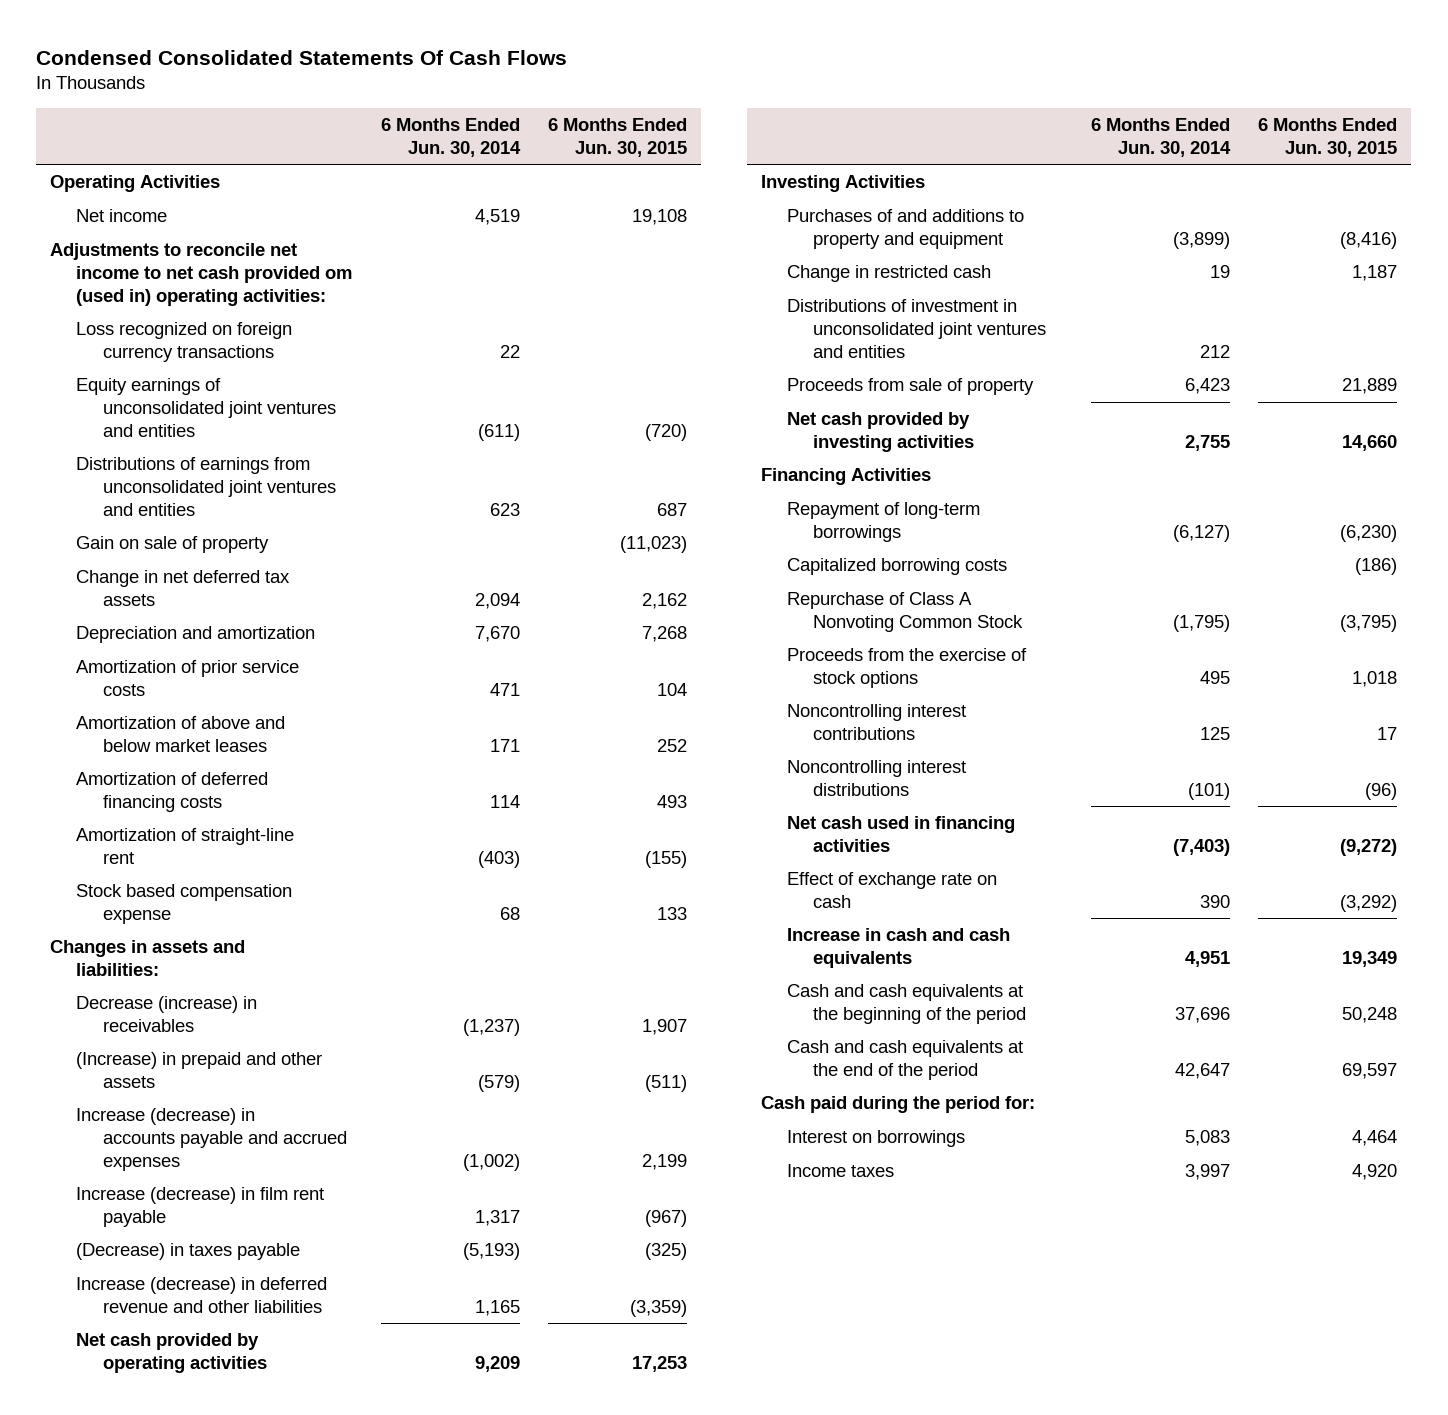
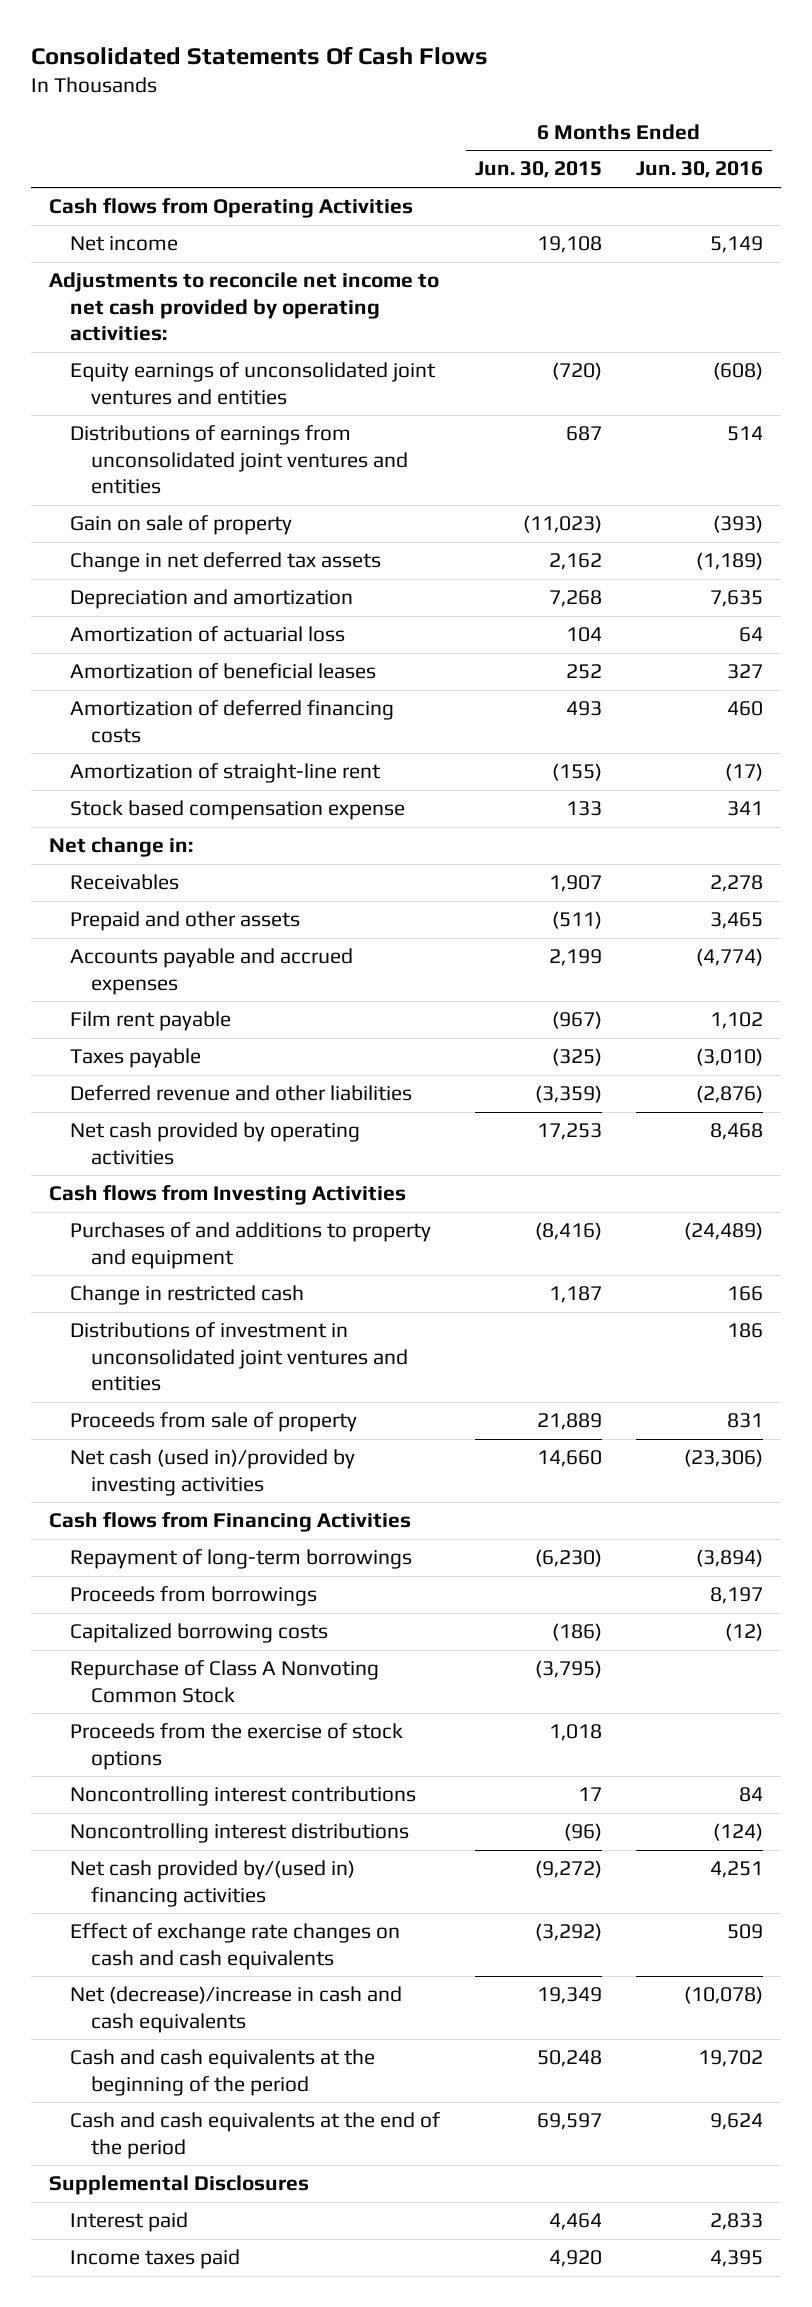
[36,49,568,65] Condensed Consolidated Statements Of Cash Flows -> [31,46,489,66] Consolidated Statements Of Cash Flows
[380,118,521,157] 6 Months Ended Jun. 30, 2014 -> none
none -> [636,161,764,179] Jun. 30, 2016
[50,175,221,193] Operating Activities -> [48,198,413,219] Cash flows from Operating Activities
[76,322,293,362] Loss recognized on foreign currency transactions -> none
[50,243,353,306] Adjustments to reconcile net income to net cash provided om (used in) operating activities: -> [48,272,439,342] Adjustments to reconcile net income to net cash provided by operating activities:
[76,660,300,696] Amortization of prior service costs -> none
none -> [69,626,345,643] Amortization of actuarial loss
[76,716,286,752] Amortization of above and below market leases -> [69,663,376,680] Amortization of beneficial leases
[50,940,246,976] Changes in assets and liabilities: -> [48,837,193,858] Net change in:
[76,996,258,1032] Decrease (increase) in receivables -> [69,874,179,891] Receivables
[76,1052,323,1088] (Increase) in prepaid and other assets -> [69,911,300,932] Prepaid and other assets
[76,1108,347,1171] Increase (decrease) in accounts payable and accrued expenses -> [69,948,353,995] Accounts payable and accrued expenses
[76,1187,325,1227] Increase (decrease) in film rent payable -> [69,1011,231,1032] Film rent payable
[76,1243,301,1261] (Decrease) in taxes payable -> [69,1048,201,1069] Taxes payable
[76,1277,328,1313] Increase (decrease) in deferred revenue and other liabilities -> [69,1085,412,1102] Deferred revenue and other liabilities
[760,175,925,193] Investing Activities -> [48,1185,406,1206] Cash flows from Investing Activities
[786,412,975,452] Net cash provided by investing activities -> [69,1449,355,1496] Net cash (used in)/provided by investing activities
[760,468,931,486] Financing Activities -> [48,1512,411,1533] Cash flows from Financing Activities
none -> [69,1586,317,1607] Proceeds from borrowings
[786,816,1015,852] Net cash used in financing activities -> [69,1860,355,1907] Net cash provided by/(used in) financing activities
[786,872,997,908] Effect of exchange rate on cash -> [69,1923,400,1970] Effect of exchange rate changes on cash and cash equivalents
[786,928,1010,968] Increase in cash and cash equivalents -> [69,1986,402,2033] Net (decrease)/increase in cash and cash equivalents
[760,1096,1035,1114] Cash paid during the period for: -> none
none -> [48,2175,309,2196] Supplemental Disclosures
[786,1130,965,1148] Interest on borrowings -> [69,2212,188,2233] Interest paid
[786,1164,894,1178] Income taxes -> [69,2249,240,2270] Income taxes paid

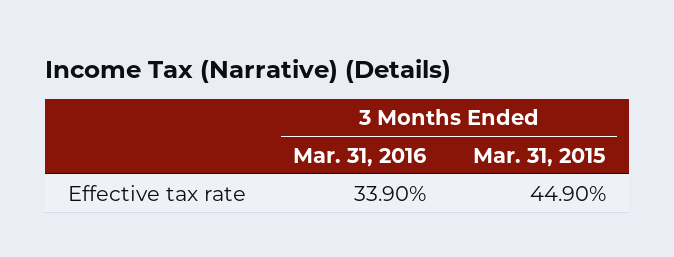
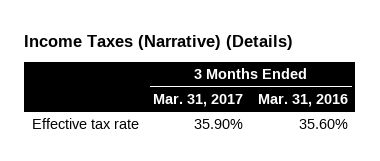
[44,58,451,83] Income Tax (Narrative) (Details) -> [24,35,294,51] Income Taxes (Narrative) (Details)
[472,147,606,167] Mar. 31, 2015 -> none
none -> [153,93,244,107] Mar. 31, 2017
[353,186,426,202] 33.90% -> [299,119,349,130] 35.60%

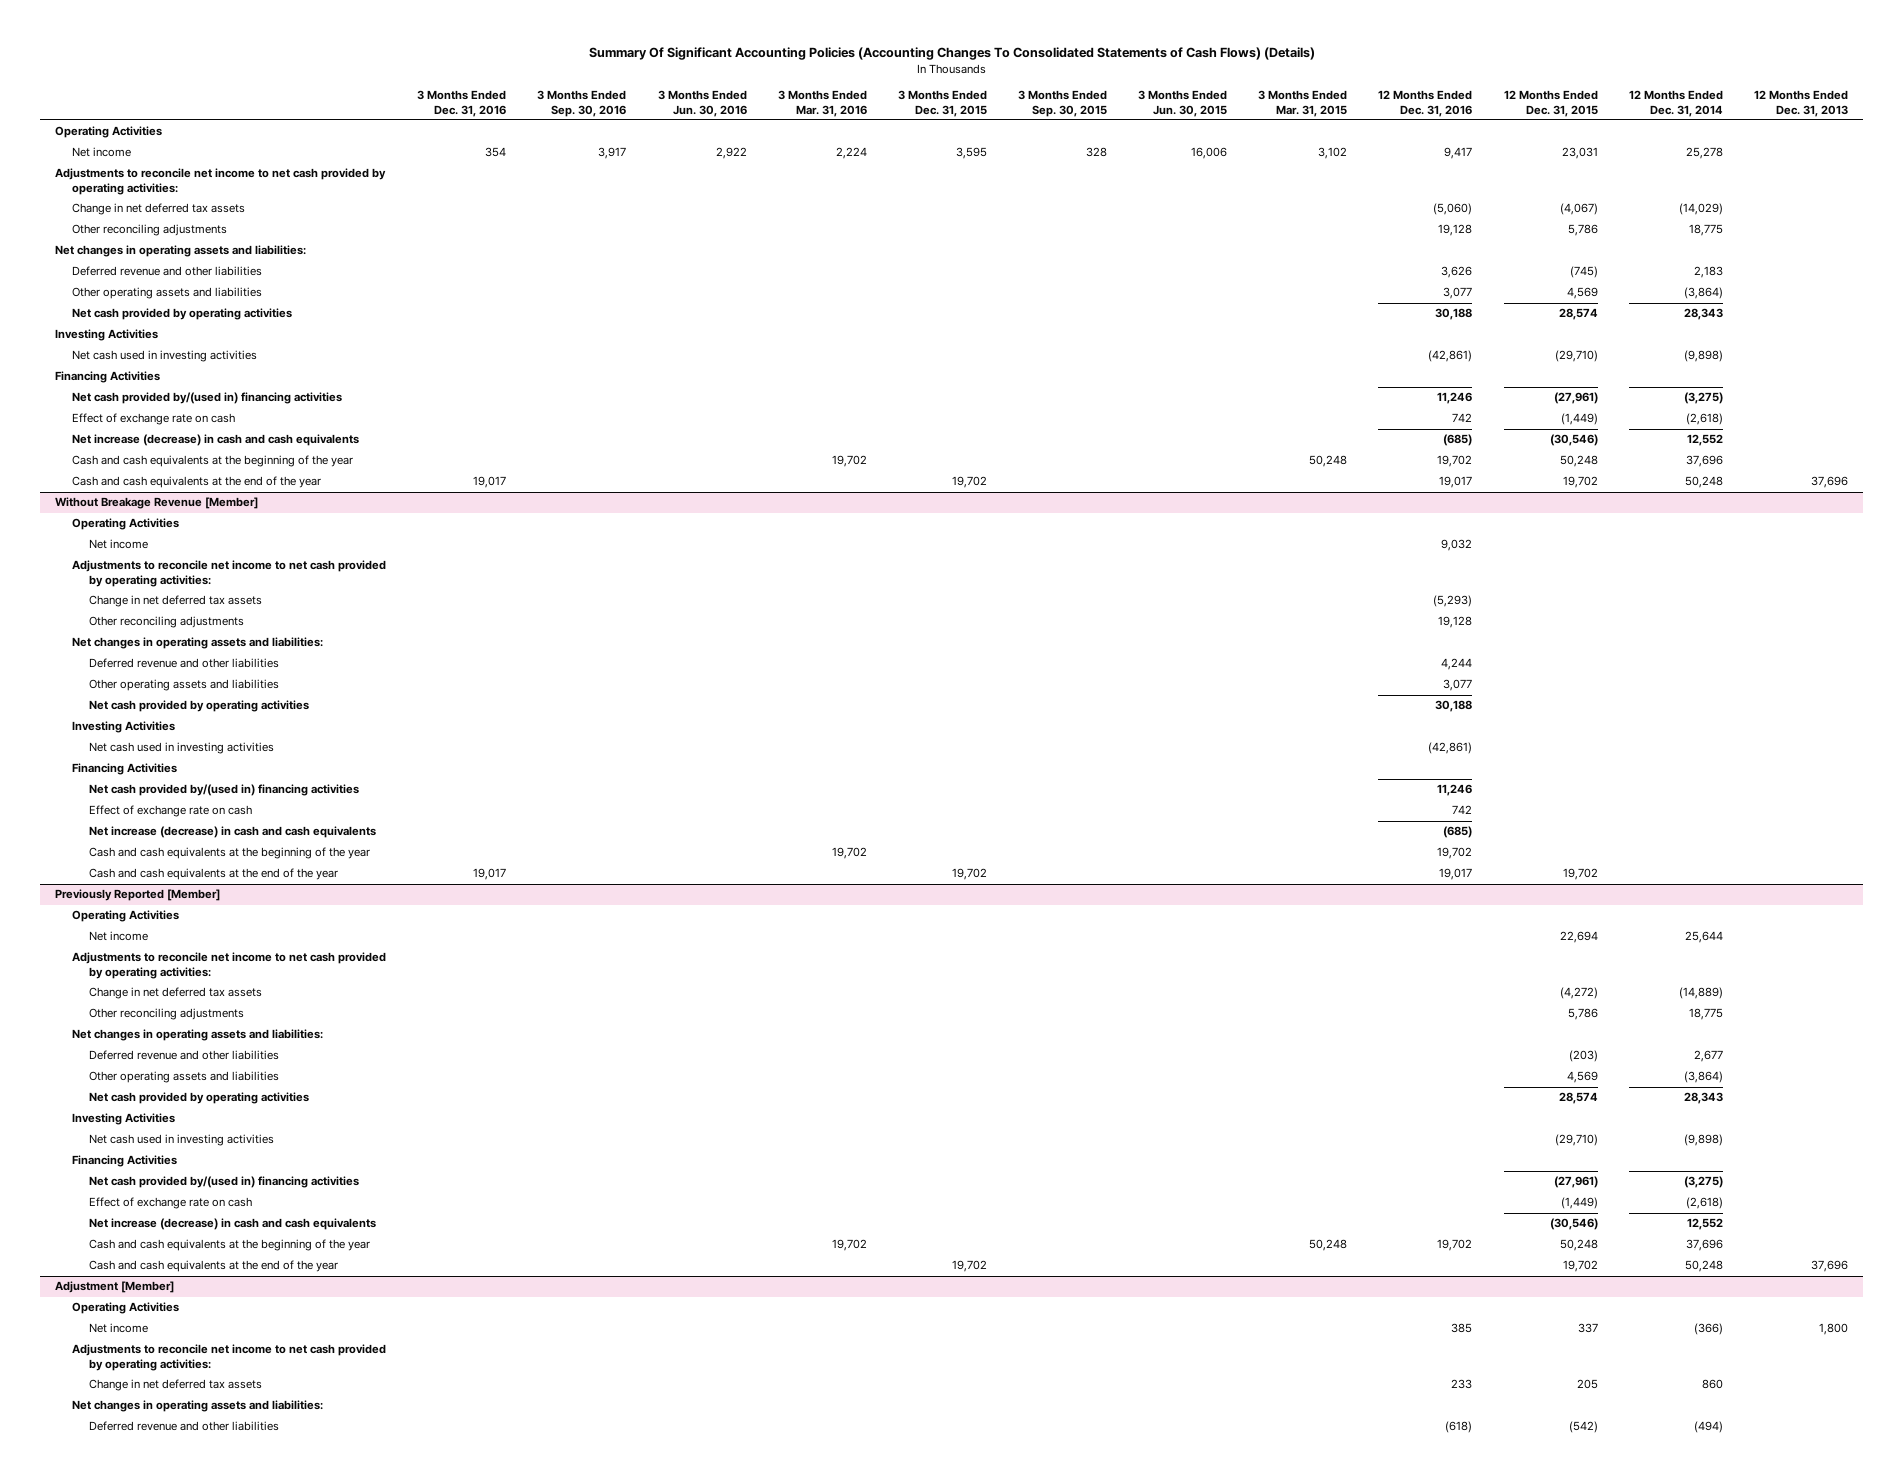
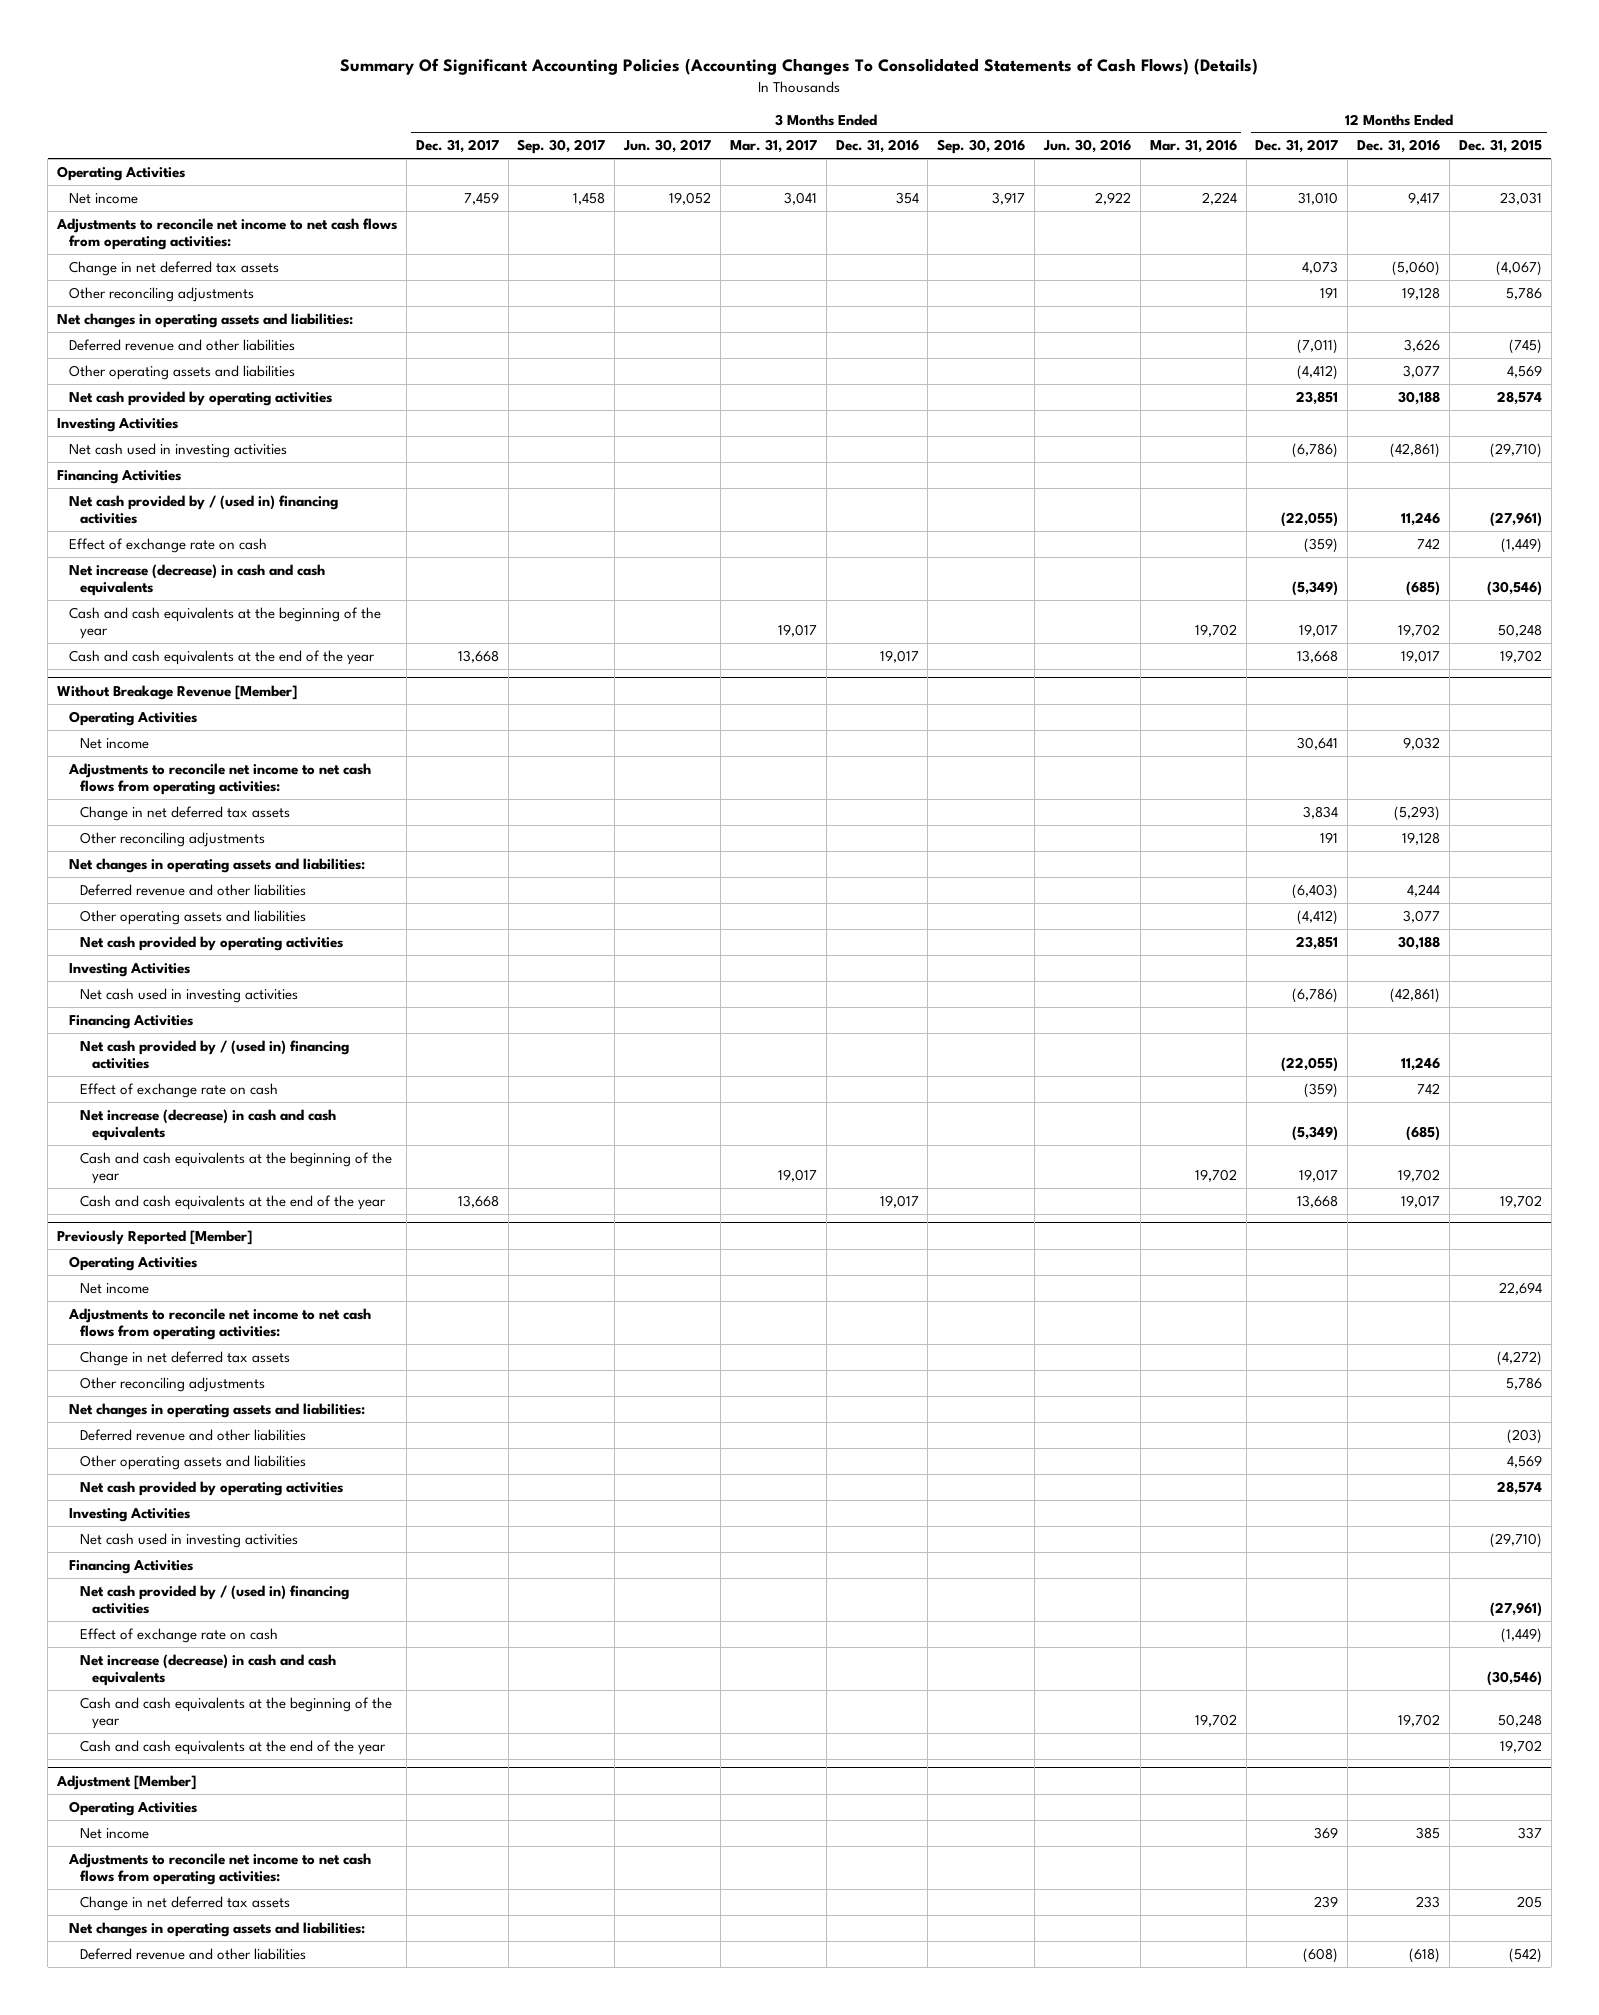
[897,89,987,117] 3 Months Ended Dec. 31, 2015 -> none
[1018,89,1108,117] 3 Months Ended Sep. 30, 2015 -> none
[1138,89,1228,117] 3 Months Ended Jun. 30, 2015 -> none
[1258,89,1348,117] 3 Months Ended Mar. 31, 2015 -> none
[1628,89,1723,117] 12 Months Ended Dec. 31, 2014 -> none
[1753,89,1848,117] 12 Months Ended Dec. 31, 2013 -> none
none -> [415,139,499,154] Dec. 31, 2017
none -> [517,139,606,155] Sep. 30, 2017
none -> [623,139,712,154] Jun. 30, 2017
none -> [729,139,817,154] Mar. 31, 2017
none -> [1255,139,1339,154] Dec. 31, 2017
[55,168,387,196] Adjustments to reconcile net income to net cash provided by operating activities: -> [55,217,397,251] Adjustments to reconcile net income to net cash flows from operating activities:
[72,392,343,405] Net cash provided by/(used in) financing activities -> [68,494,338,525] Net cash provided by / (used in) financing activities
[72,560,387,588] Adjustments to reconcile net income to net cash provided by operating activities: -> [67,762,371,796] Adjustments to reconcile net income to net cash flows from operating activities:
[89,784,360,797] Net cash provided by/(used in) financing activities -> [80,1039,350,1070] Net cash provided by / (used in) financing activities
[72,952,387,980] Adjustments to reconcile net income to net cash provided by operating activities: -> [67,1307,371,1341] Adjustments to reconcile net income to net cash flows from operating activities:
[89,1176,360,1189] Net cash provided by/(used in) financing activities -> [80,1584,350,1615] Net cash provided by / (used in) financing activities
[72,1344,387,1372] Adjustments to reconcile net income to net cash provided by operating activities: -> [67,1852,371,1886] Adjustments to reconcile net income to net cash flows from operating activities:

